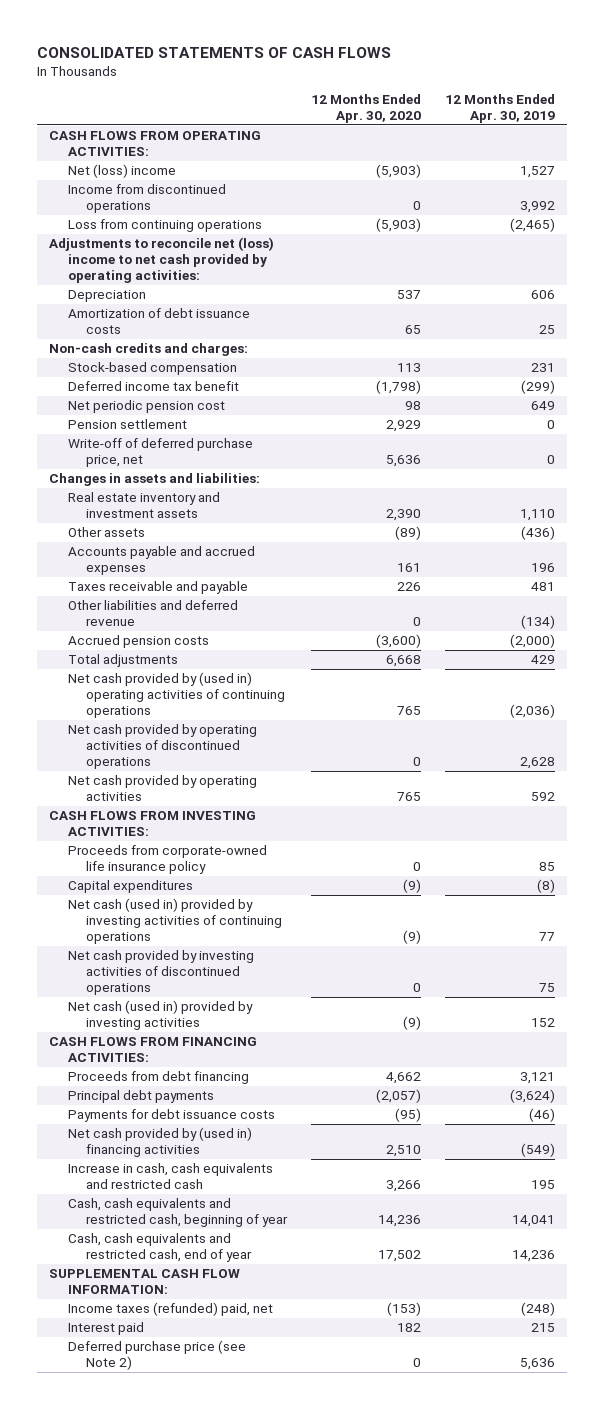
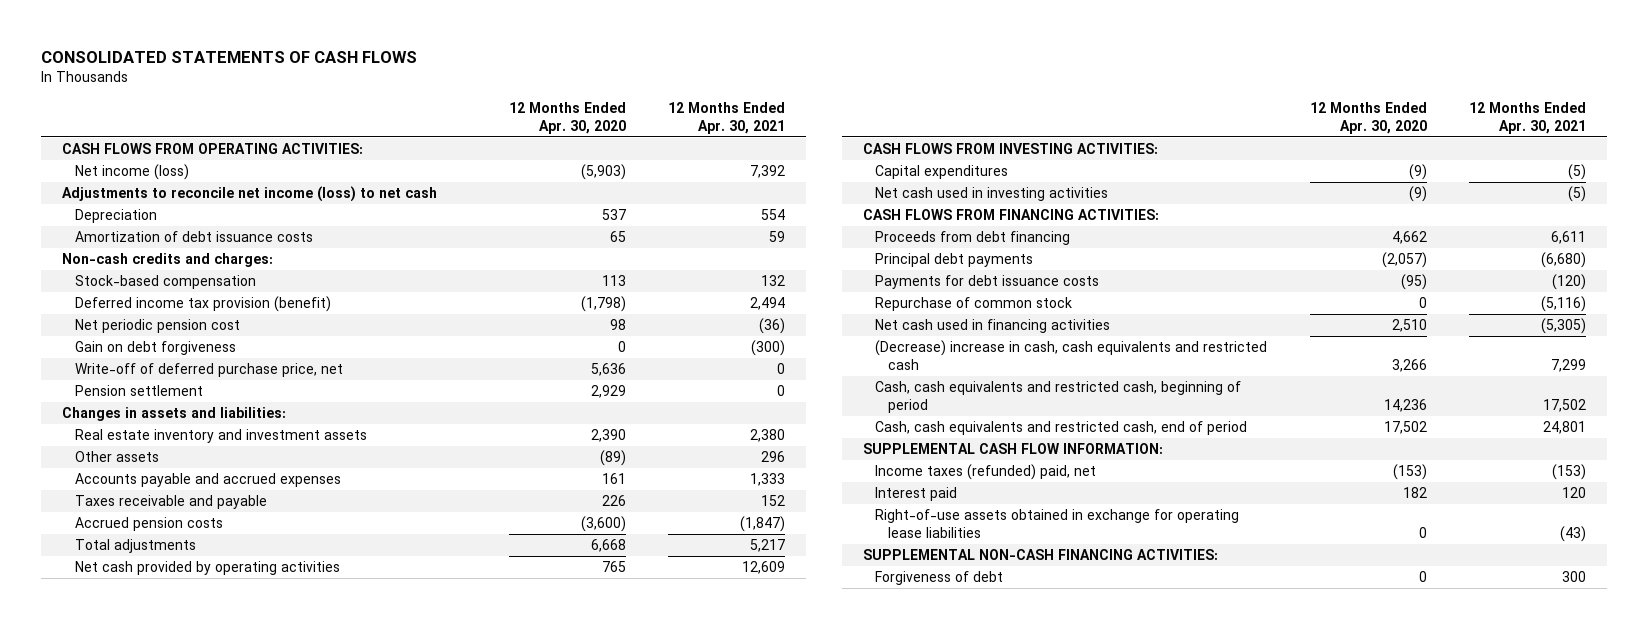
[445,93,556,123] 12 Months Ended Apr. 30, 2019 -> none
none -> [668,101,786,134] 12 Months Ended Apr. 30, 2021
[67,184,226,214] Income from discontinued operations -> none
[67,219,262,233] Loss from continuing operations -> none
[67,164,176,179] Net (loss) income -> [75,164,190,181] Net income (loss)
[49,237,275,284] Adjustments to reconcile net (loss) income to net cash provided by operating activities: -> [62,186,438,203] Adjustments to reconcile net income (loss) to net cash
[67,381,239,392] Deferred income tax benefit -> [75,296,332,313] Deferred income tax provision (benefit)
none -> [75,341,237,356] Gain on debt forgiveness
[67,419,187,430] Pension settlement -> [75,385,204,397] Pension settlement
[67,600,238,627] Other liabilities and deferred revenue -> none
[67,672,286,719] Net cash provided by (used in) operating activities of continuing operations -> none
[67,724,257,770] Net cash provided by operating activities of discontinued operations -> none
[67,845,267,875] Proceeds from corporate-owned life insurance policy -> none
[67,898,283,945] Net cash (used in) provided by investing activities of continuing operations -> none
[67,950,254,996] Net cash provided by investing activities of discontinued operations -> none
[67,1000,253,1031] Net cash (used in) provided by investing activities -> [875,187,1109,202] Net cash used in investing activities
none -> [875,297,1073,312] Repurchase of common stock
[67,1127,252,1158] Net cash provided by (used in) financing activities -> [875,319,1111,334] Net cash used in financing activities
[67,1163,273,1190] Increase in cash, cash equivalents and restricted cash -> [875,340,1268,371] (Decrease) increase in cash, cash equivalents and restricted cash
[67,1198,289,1228] Cash, cash equivalents and restricted cash, beginning of year -> [875,381,1242,414] Cash, cash equivalents and restricted cash, beginning of period
[67,1233,253,1263] Cash, cash equivalents and restricted cash, end of year -> [875,421,1248,436] Cash, cash equivalents and restricted cash, end of period
[67,1340,246,1371] Deferred purchase price (see Note 2) -> none
none -> [875,509,1240,539] Right-of-use assets obtained in exchange for operating lease liabilities
none -> [862,549,1218,561] SUPPLEMENTAL NON-CASH FINANCING ACTIVITIES:
none -> [875,571,1004,586] Forgiveness of debt

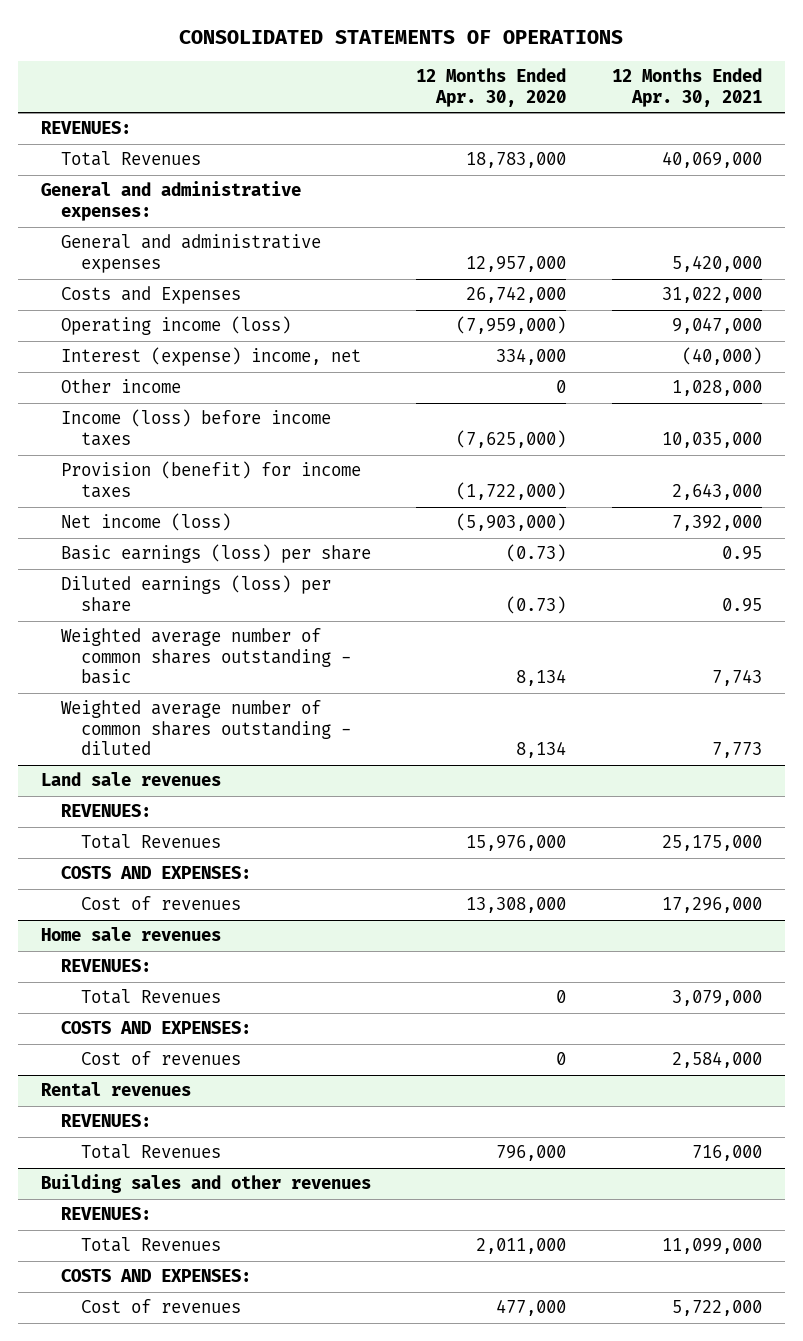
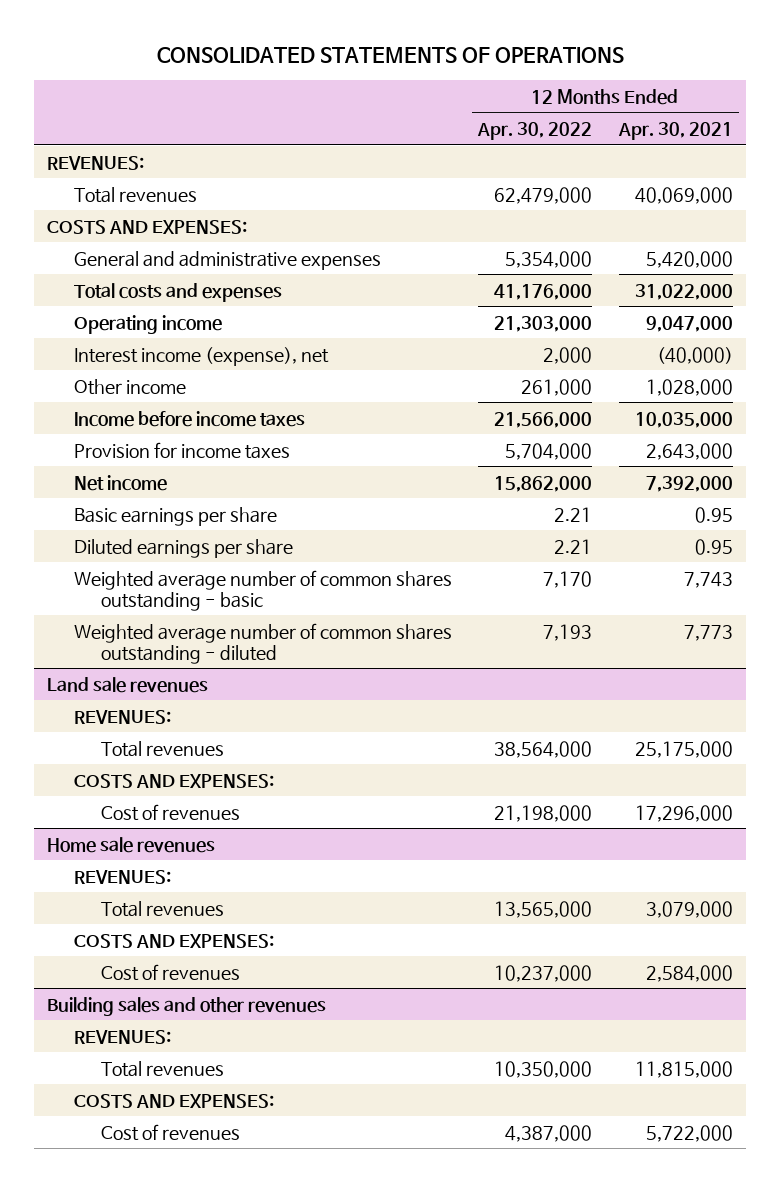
[416,68,567,107] 12 Months Ended Apr. 30, 2020 -> none
none -> [477,122,593,141] Apr. 30, 2022
[40,181,301,221] General and administrative expenses: -> none
[60,151,201,167] Total Revenues -> [74,186,198,203] Total revenues
none -> [47,219,248,234] COSTS AND EXPENSES:
[60,286,241,305] Costs and Expenses -> [74,282,283,302] Total costs and expenses
[60,316,291,336] Operating income (loss) -> [74,314,223,334] Operating income
[60,347,361,367] Interest (expense) income, net -> [74,346,330,366] Interest income (expense), net
[60,409,331,446] Income (loss) before income taxes -> [74,410,306,427] Income before income taxes
[60,461,361,498] Provision (benefit) for income taxes -> [74,441,291,459] Provision for income taxes
[60,513,231,532] Net income (loss) -> [74,474,168,491] Net income
[60,544,371,564] Basic earnings (loss) per share -> [74,506,278,526] Basic earnings per share
[60,575,331,612] Diluted earnings (loss) per share -> [74,538,294,558] Diluted earnings per share
[80,834,221,850] Total Revenues -> [101,740,225,757] Total revenues
[80,989,221,1005] Total Revenues -> [101,900,225,917] Total revenues
[40,1082,191,1097] Rental revenues -> none
[60,1114,151,1128] REVENUES: -> none
[80,1144,221,1160] Total Revenues -> none
[80,1237,221,1253] Total Revenues -> [101,1060,225,1077] Total revenues
[662,1238,763,1255] 11,099,000 -> [634,1060,733,1078] 11,815,000

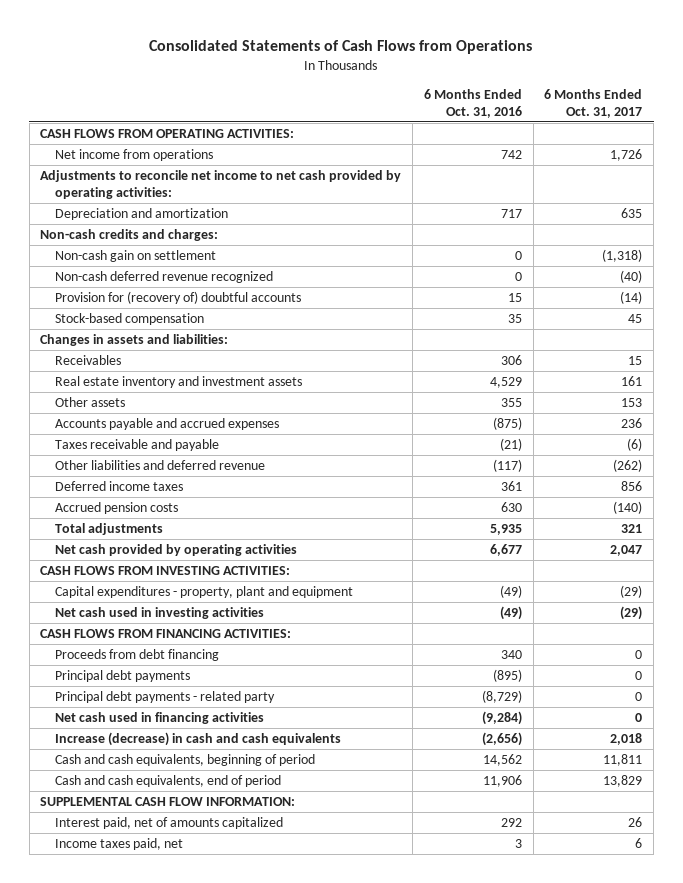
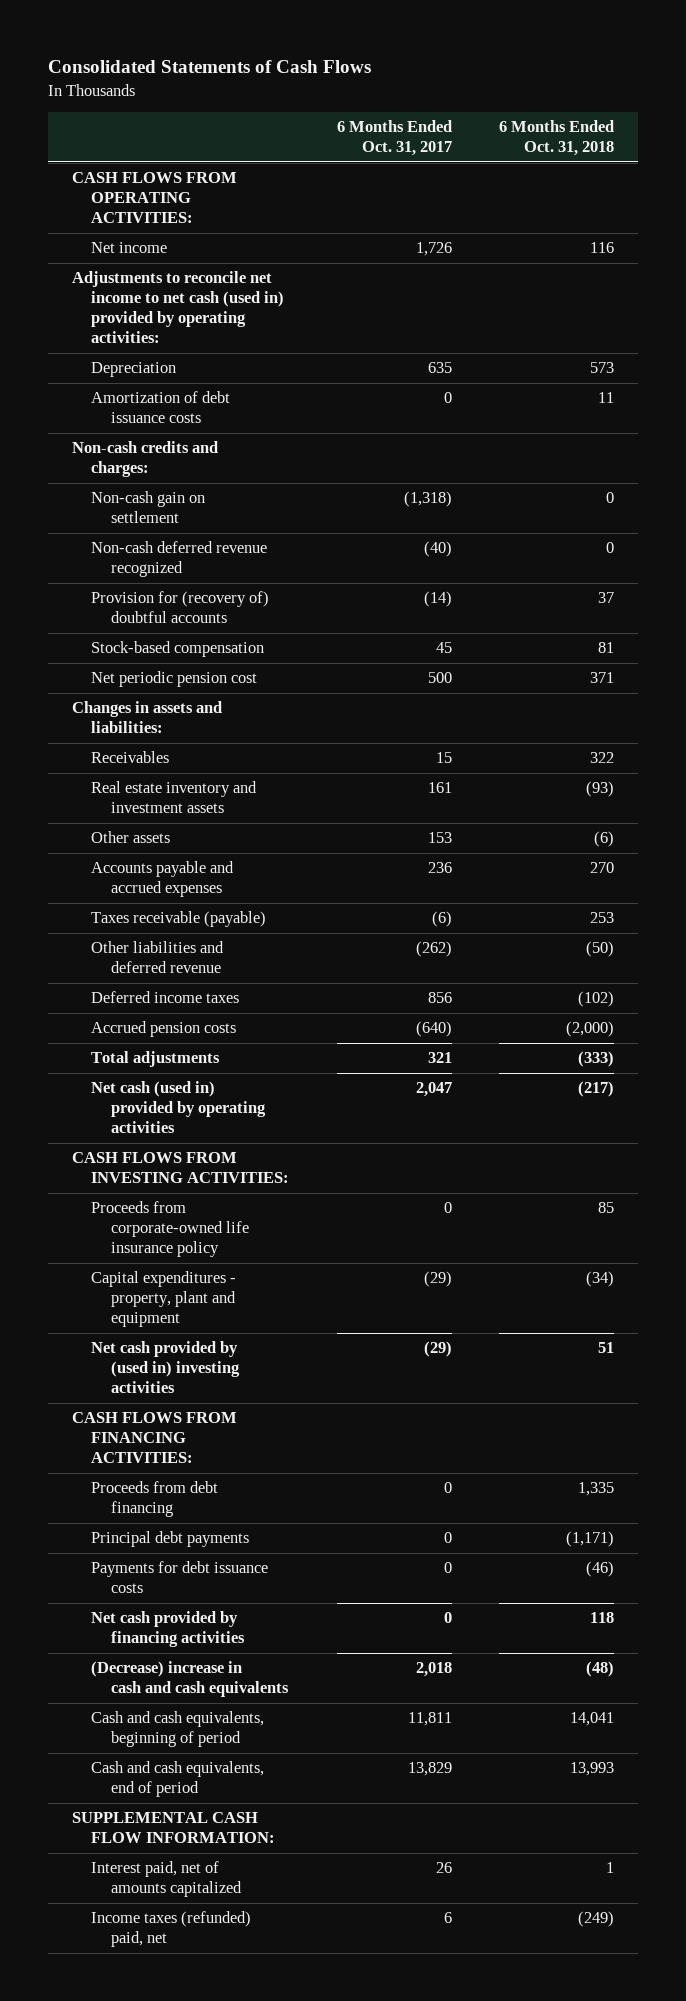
[149,39,533,54] Consolidated Statements of Cash Flows from Operations -> [47,60,371,74] Consolidated Statements of Cash Flows
[423,88,522,118] 6 Months Ended Oct. 31, 2016 -> none
none -> [499,120,615,157] 6 Months Ended Oct. 31, 2018
[55,148,214,161] Net income from operations -> [91,242,168,254] Net income
[40,169,402,199] Adjustments to reconcile net income to net cash provided by operating activities: -> [71,271,285,344] Adjustments to reconcile net income to net cash (used in) provided by operating activities:
[55,207,229,220] Depreciation and amortization -> [91,362,177,378] Depreciation
none -> [91,391,231,424] Amortization of debt issuance costs
none -> [91,671,258,688] Net periodic pension cost
[55,438,220,451] Taxes receivable and payable -> [91,911,267,928] Taxes receivable (payable)
[613,500,643,514] (140) -> [415,1021,452,1038] (640)
[55,543,298,556] Net cash provided by operating activities -> [91,1081,266,1134] Net cash (used in) provided by operating activities
none -> [91,1201,249,1258] Proceeds from corporate-owned life insurance policy
[55,606,265,619] Net cash used in investing activities -> [91,1341,240,1394] Net cash provided by (used in) investing activities
[55,690,276,703] Principal debt payments - related party -> none
none -> [91,1561,269,1594] Payments for debt issuance costs
[55,711,265,724] Net cash used in financing activities -> [91,1611,245,1648] Net cash provided by financing activities
[55,731,342,746] Increase (decrease) in cash and cash equivalents -> [91,1661,289,1698] (Decrease) increase in cash and cash equivalents
[55,837,184,850] Income taxes paid, net -> [91,1911,252,1948] Income taxes (refunded) paid, net

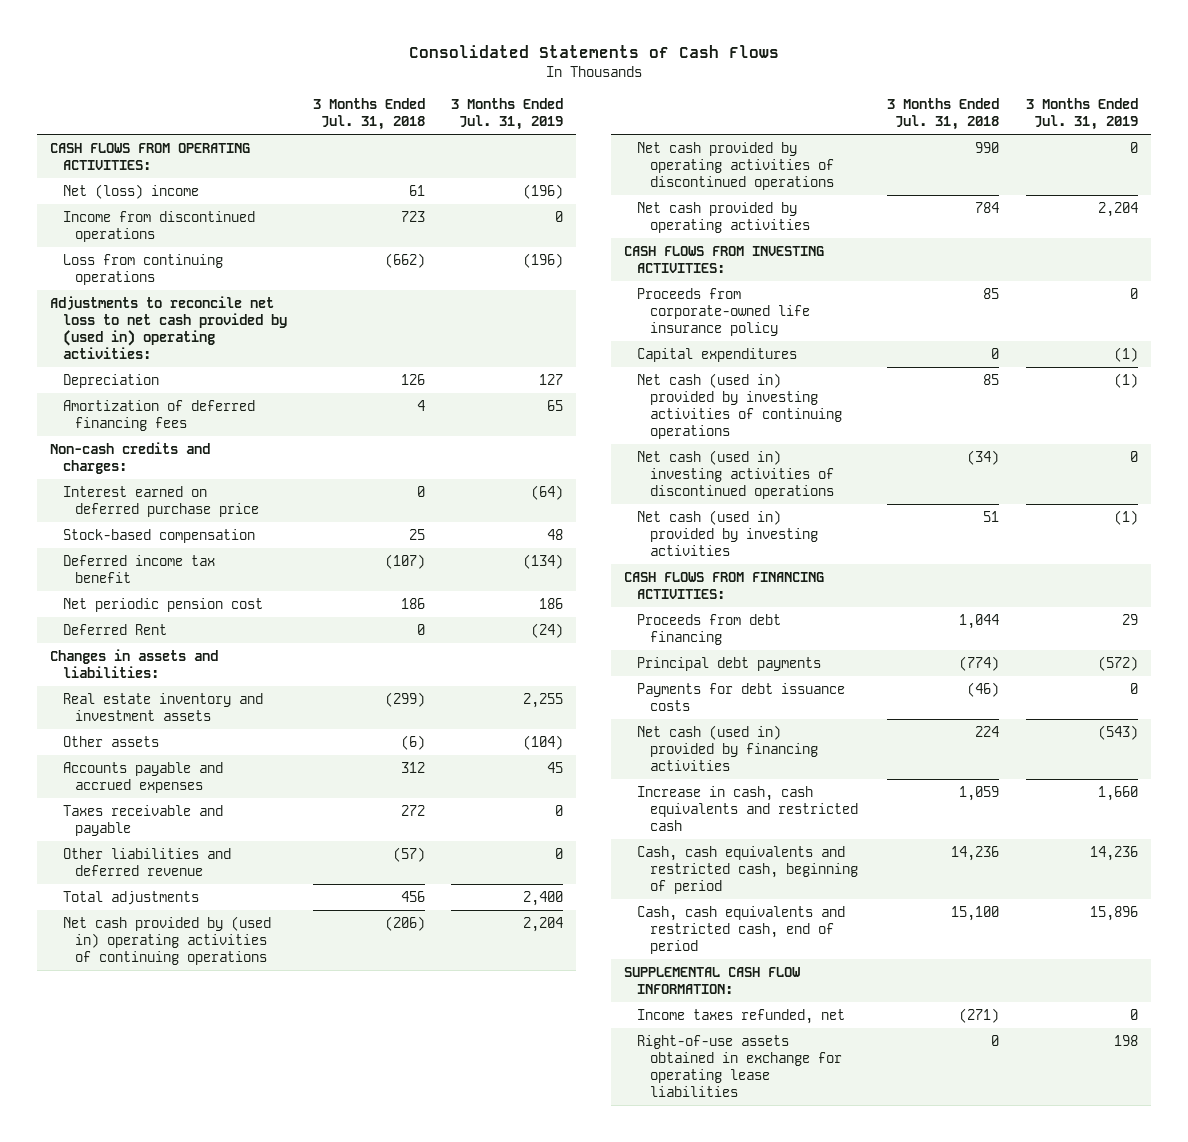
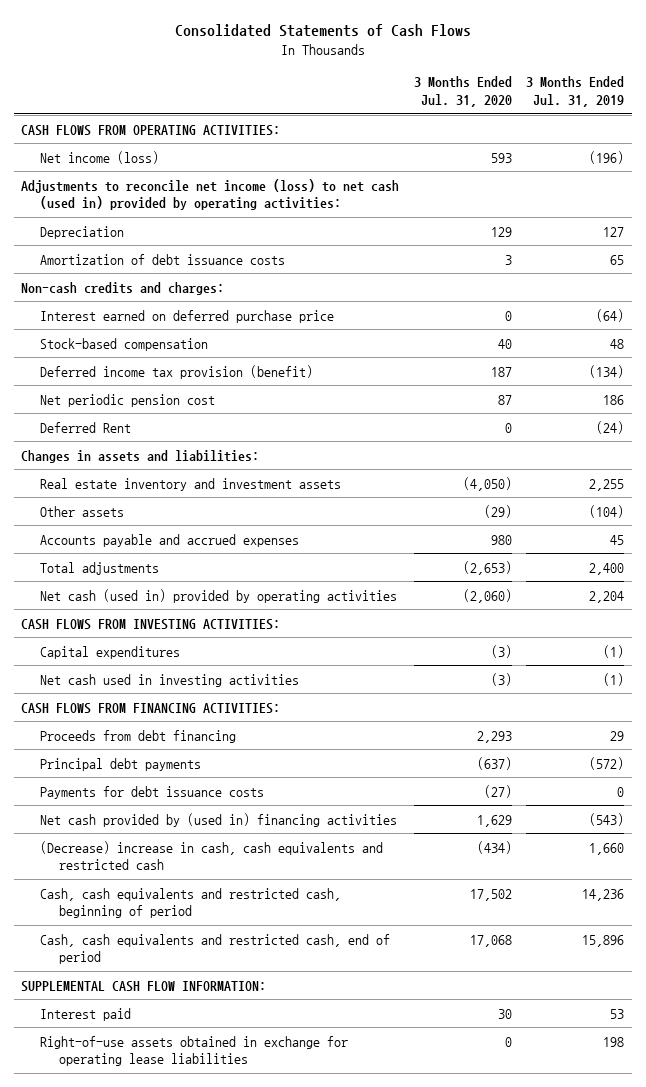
[312,97,425,130] 3 Months Ended Jul. 31, 2018 -> none
none -> [413,76,512,107] 3 Months Ended Jul. 31, 2020
[62,210,255,242] Income from discontinued operations -> none
[62,253,223,285] Loss from continuing operations -> none
[62,183,199,199] Net (loss) income -> [40,150,160,164] Net income (loss)
[49,295,287,359] Adjustments to reconcile net loss to net cash provided by (used in) operating activities: -> [21,178,400,211] Adjustments to reconcile net income (loss) to net cash (used in) provided by operating activities:
[62,399,255,431] Amortization of deferred financing fees -> [40,253,286,265] Amortization of debt issuance costs
[62,554,215,583] Deferred income tax benefit -> [40,364,314,379] Deferred income tax provision (benefit)
[62,804,223,836] Taxes receivable and payable -> none
[62,847,231,876] Other liabilities and deferred revenue -> none
[62,915,271,965] Net cash provided by (used in) operating activities of continuing operations -> none
[637,141,834,190] Net cash provided by operating activities of discontinued operations -> none
[637,201,810,233] Net cash provided by operating activities -> [40,588,398,603] Net cash (used in) provided by operating activities
[637,287,810,336] Proceeds from corporate-owned life insurance policy -> none
[637,372,842,439] Net cash (used in) provided by investing activities of continuing operations -> none
[637,449,834,499] Net cash (used in) investing activities of discontinued operations -> none
[637,509,818,556] Net cash (used in) provided by investing activities -> [40,673,300,687] Net cash used in investing activities
[637,724,818,771] Net cash (used in) provided by financing activities -> [40,812,398,827] Net cash provided by (used in) financing activities
[637,785,858,831] Increase in cash, cash equivalents and restricted cash -> [40,840,384,871] (Decrease) increase in cash, cash equivalents and restricted cash
[637,1008,846,1024] Income taxes refunded, net -> none
none -> [40,1007,132,1021] Interest paid

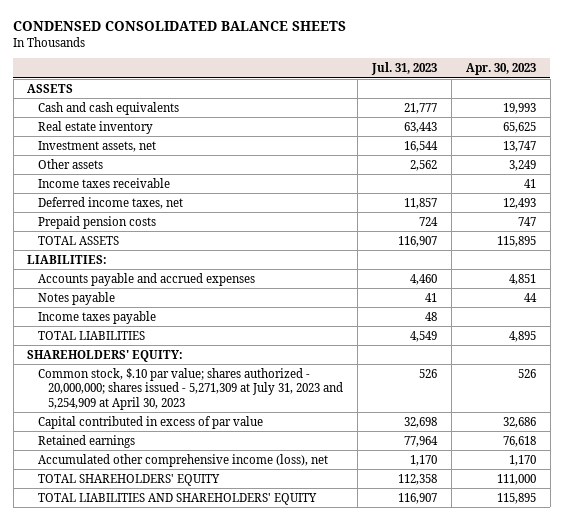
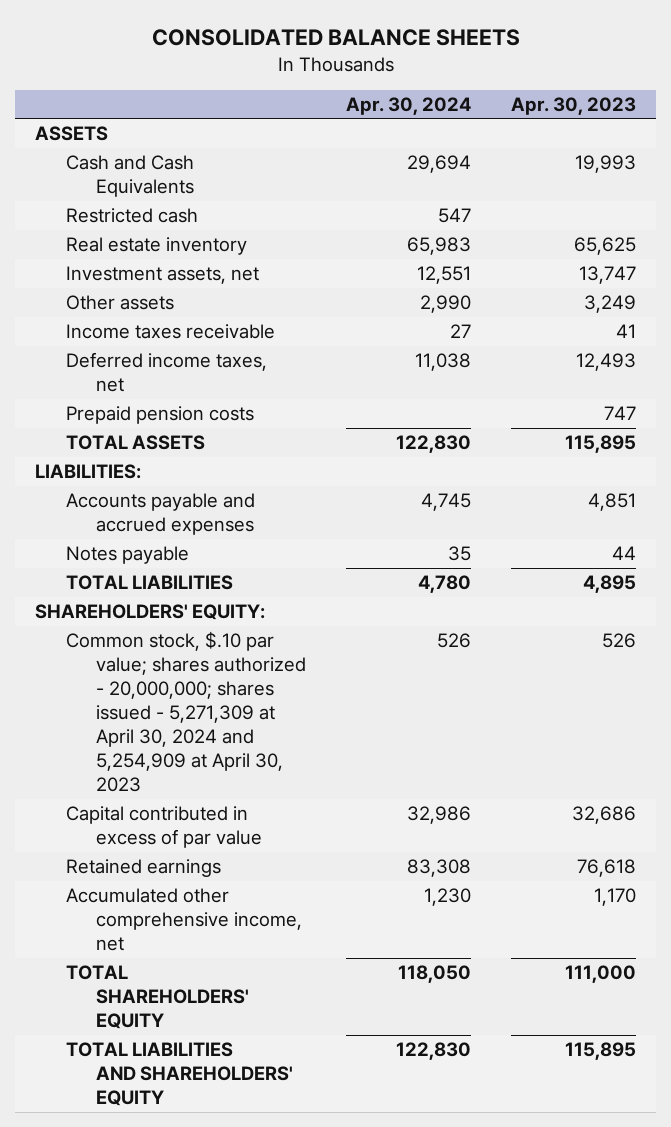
[13,21,347,32] CONDENSED CONSOLIDATED BALANCE SHEETS -> [151,28,520,46] CONSOLIDATED BALANCE SHEETS
[370,62,437,76] Jul. 31, 2023 -> none
none -> [345,96,471,115] Apr. 30, 2024
[37,101,179,115] Cash and cash equivalents -> [65,155,194,198] Cash and Cash Equivalents
none -> [65,208,198,224] Restricted cash
[37,310,156,324] Income taxes payable -> none
[37,367,344,410] Common stock, $.10 par value; shares authorized - 20,000,000; shares issued - 5,271,309 at July 31, 2023 and 5,254,909 at April 30, 2023 -> [65,631,306,793] Common stock, $.10 par value; shares authorized - 20,000,000; shares issued - 5,271,309 at April 30, 2024 and 5,254,909 at April 30, 2023
[37,453,328,467] Accumulated other comprehensive income (loss), net -> [65,888,302,952] Accumulated other comprehensive income, net

